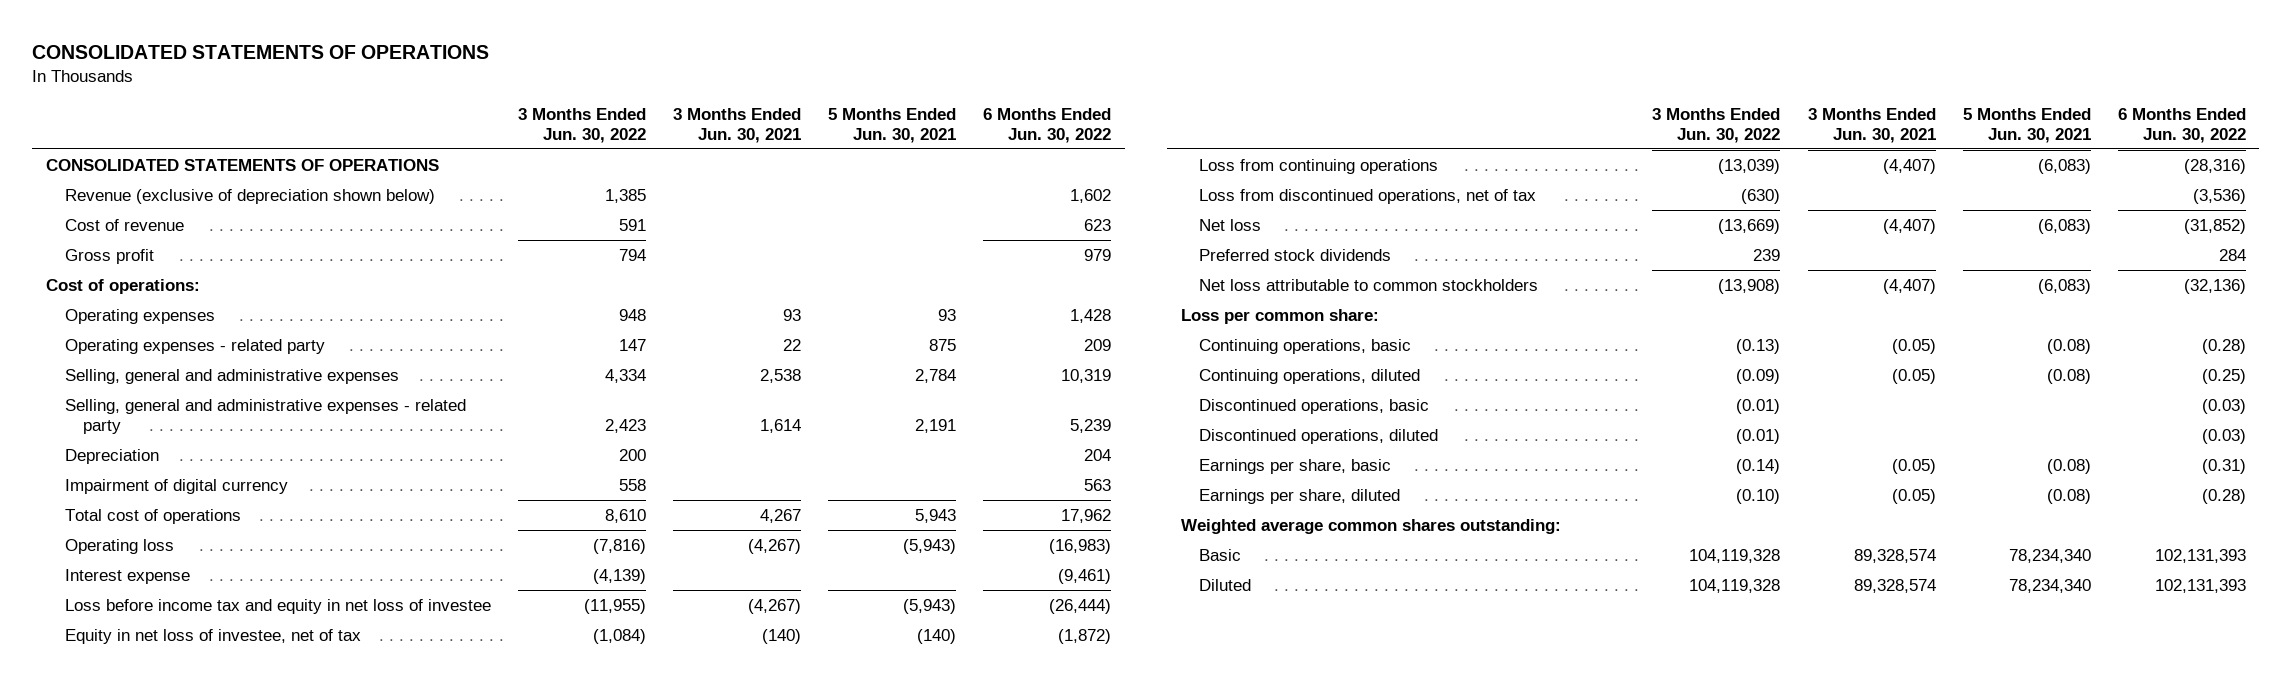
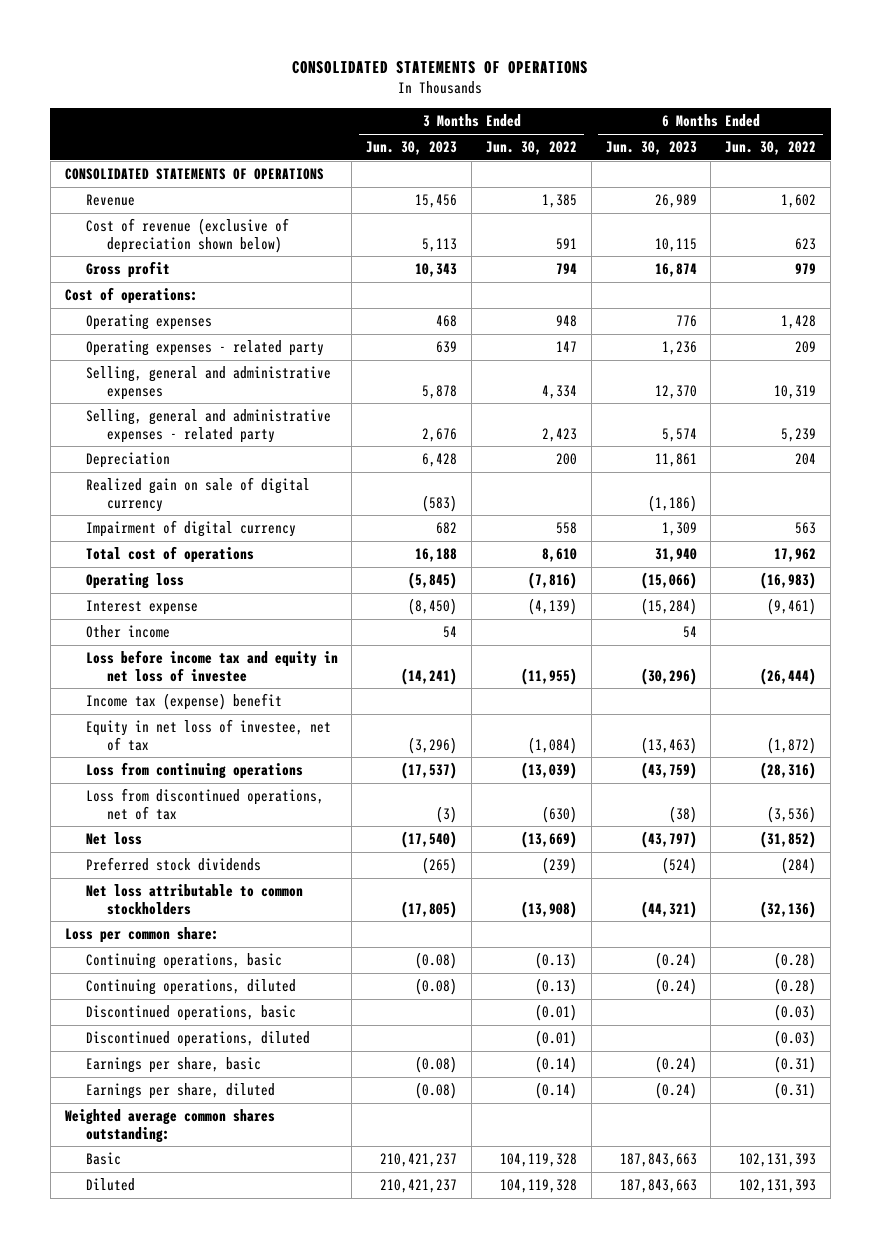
[672,107,801,143] 3 Months Ended Jun. 30, 2021 -> none
[827,107,956,143] 5 Months Ended Jun. 30, 2021 -> none
none -> [366,141,458,156] Jun. 30, 2023
none -> [605,141,697,156] Jun. 30, 2023
[64,188,435,204] Revenue (exclusive of depreciation shown below) -> [85,194,135,207] Revenue
[64,218,184,231] Cost of revenue -> [85,218,289,253] Cost of revenue (exclusive of depreciation shown below)
none -> [85,477,310,512] Realized gain on sale of digital currency
none -> [85,625,170,639] Other income
none -> [85,693,282,711] Income tax (expense) benefit
[1753,248,1781,261] 239 -> [541,857,577,875] (239)
[2218,248,2246,261] 284 -> [781,857,817,875] (284)
[1736,368,1781,384] (0.09) -> [534,978,577,996] (0.13)
[2201,368,2246,384] (0.25) -> [774,978,817,996] (0.28)
[1736,488,1781,504] (0.10) -> [534,1082,577,1100] (0.14)
[2201,488,2246,504] (0.28) -> [774,1082,817,1100] (0.31)

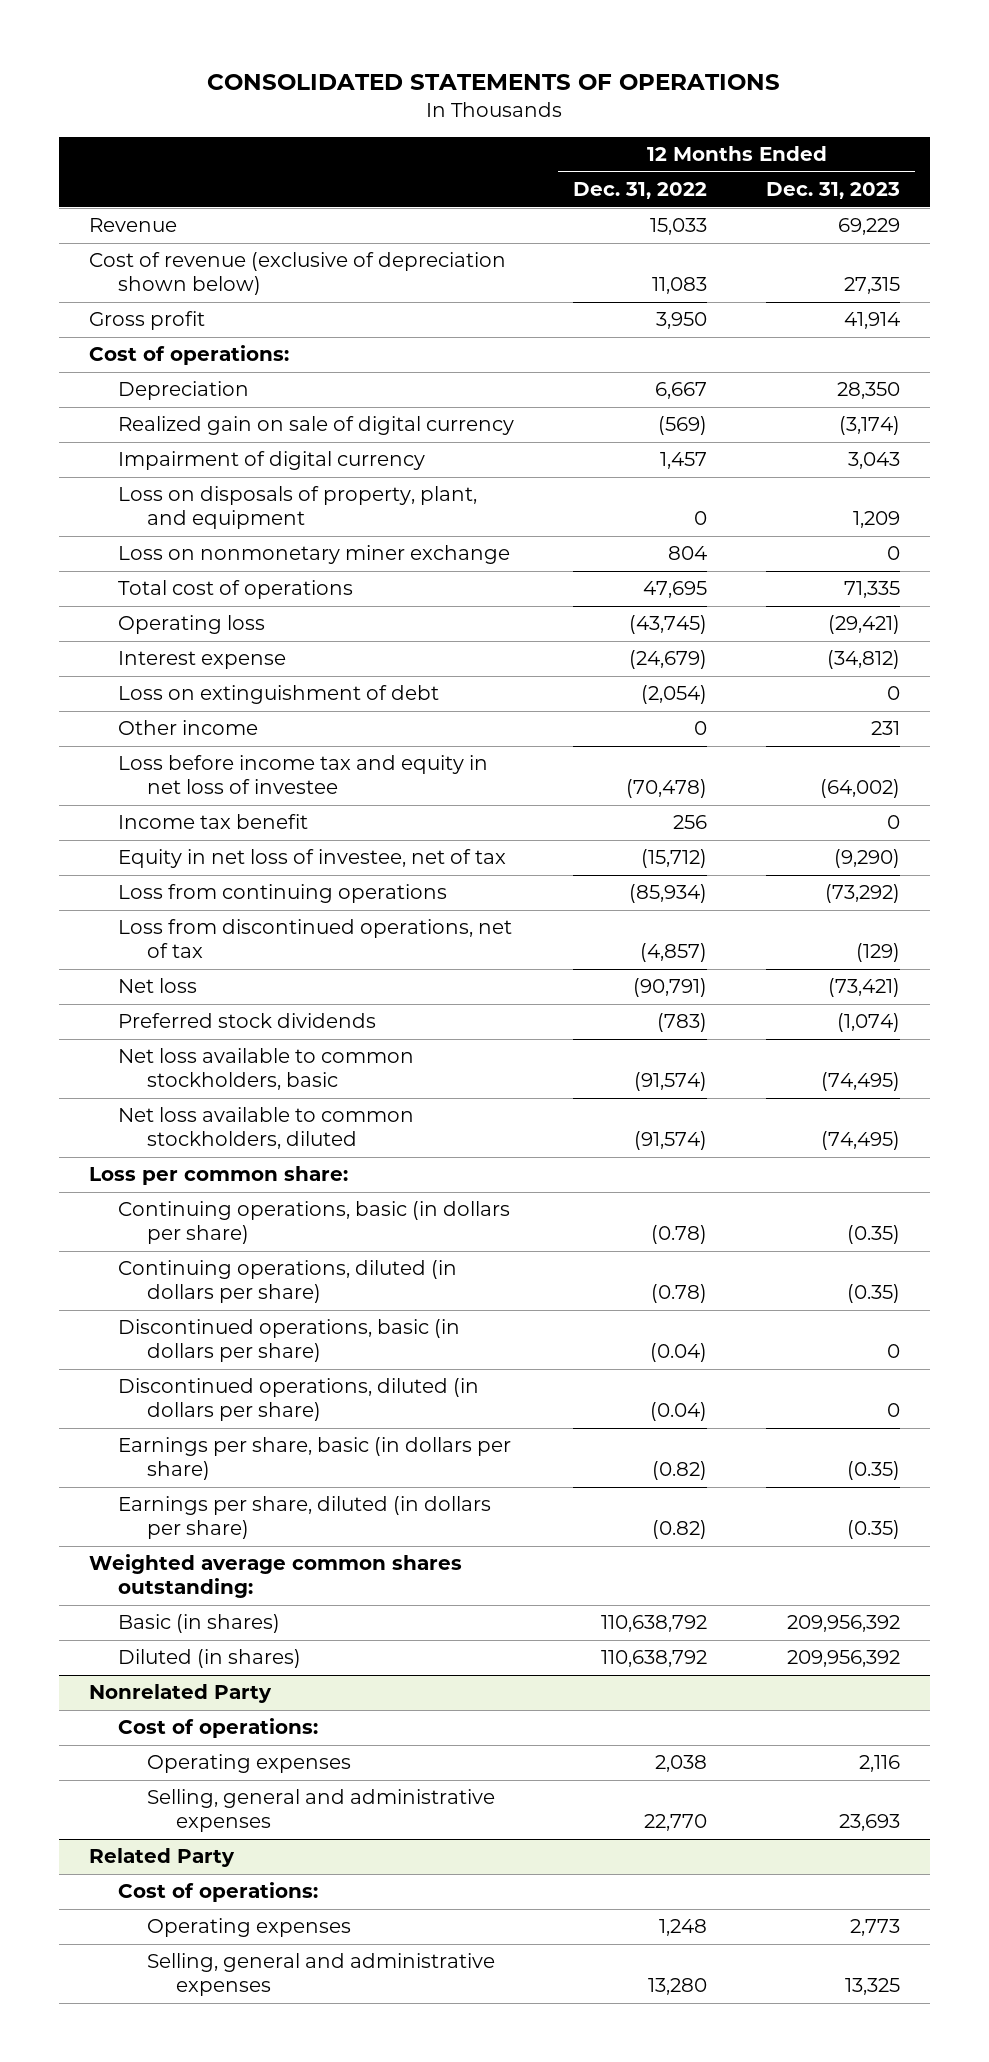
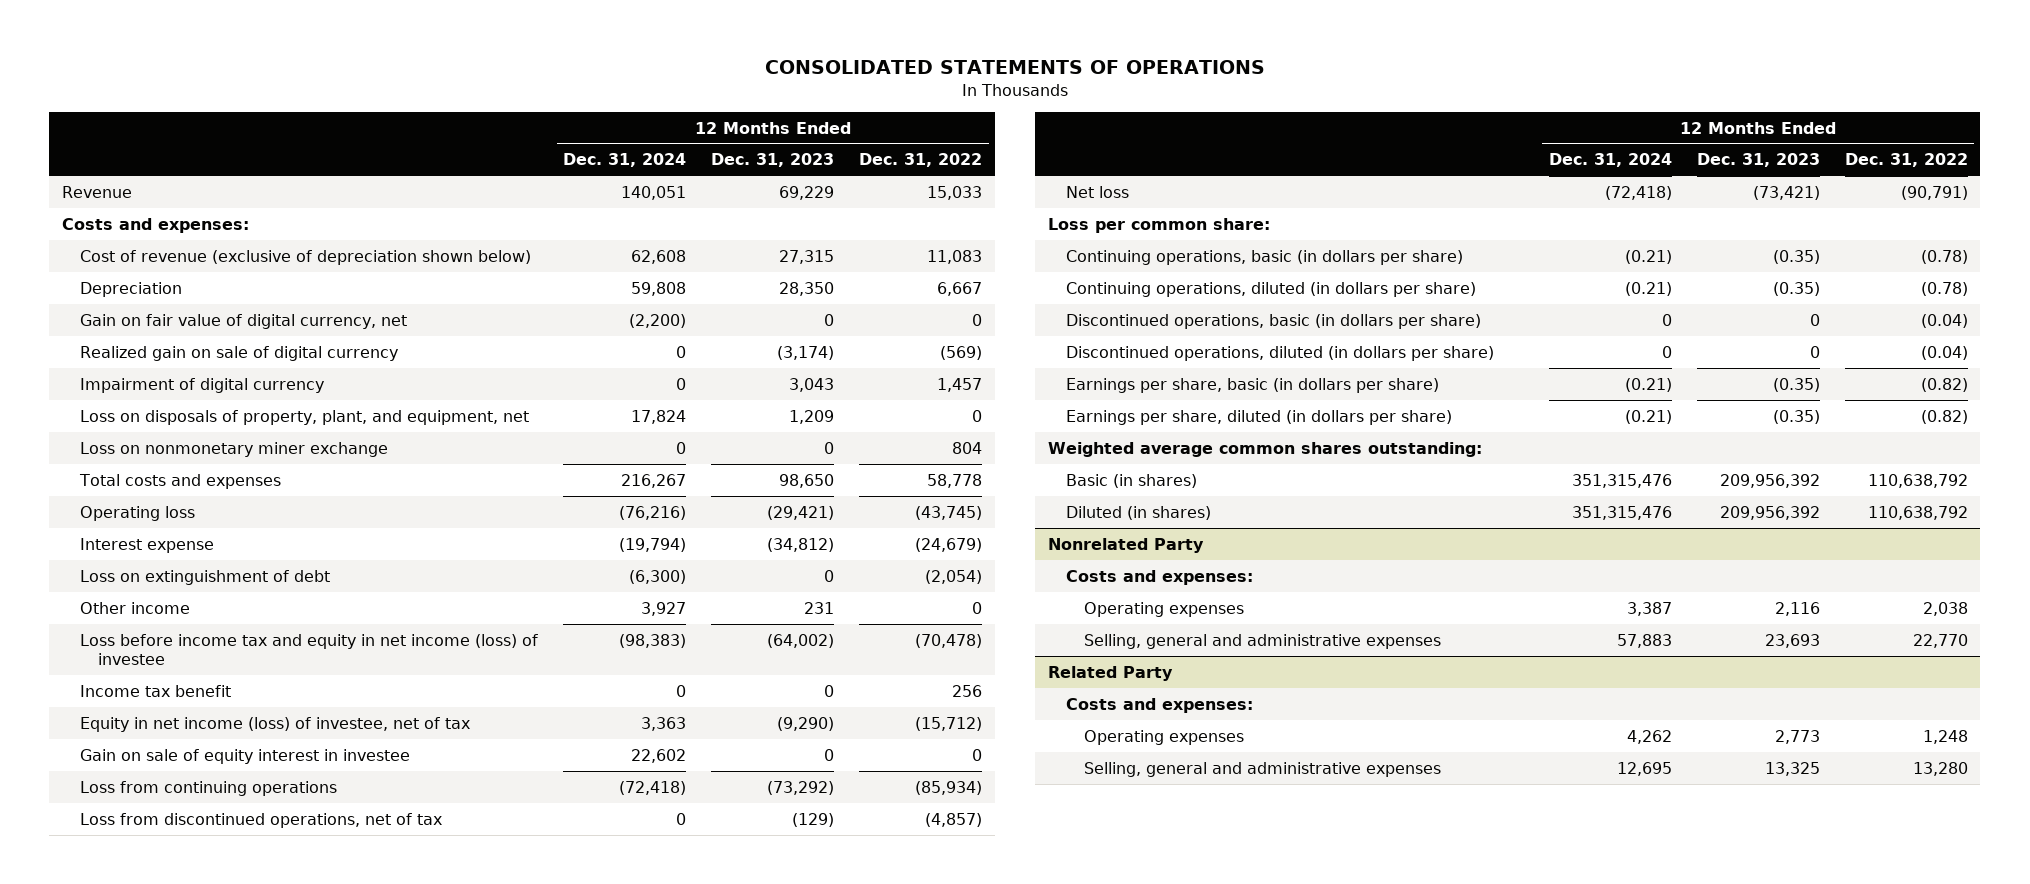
none -> [563,153,687,168] Dec. 31, 2024
none -> [61,217,249,233] Costs and expenses:
[88,311,205,331] Gross profit -> none
[88,345,289,366] Cost of operations: -> none
none -> [79,313,407,329] Gain on fair value of digital currency, net
[117,486,477,530] Loss on disposals of property, plant, and equipment -> [79,409,529,425] Loss on disposals of property, plant, and equipment, net
[117,580,353,600] Total cost of operations -> none
none -> [78,473,281,489] Total costs and expenses
[117,755,488,795] Loss before income tax and equity in net loss of investee -> [79,633,538,666] Loss before income tax and equity in net income (loss) of investee
[117,849,506,869] Equity in net loss of investee, net of tax -> [79,716,470,732] Equity in net income (loss) of investee, net of tax
none -> [79,748,410,764] Gain on sale of equity interest in investee
[117,1013,376,1029] Preferred stock dividends -> none
[117,1048,414,1091] Net loss available to common stockholders, basic -> none
[117,1107,414,1150] Net loss available to common stockholders, diluted -> none
[117,1718,318,1739] Cost of operations: -> [1065,569,1253,585] Costs and expenses:
[117,1882,318,1903] Cost of operations: -> [1065,697,1253,713] Costs and expenses:

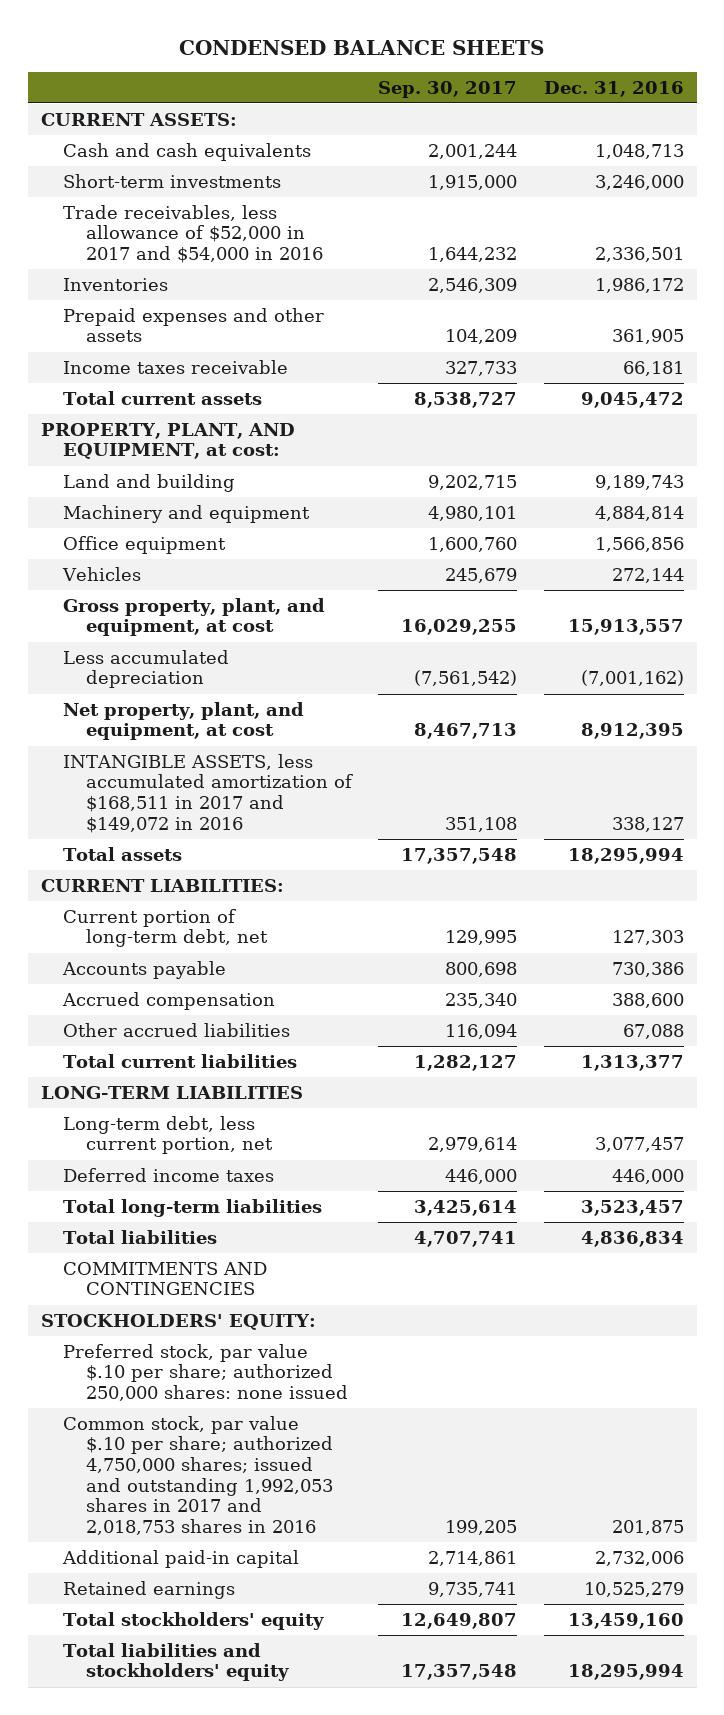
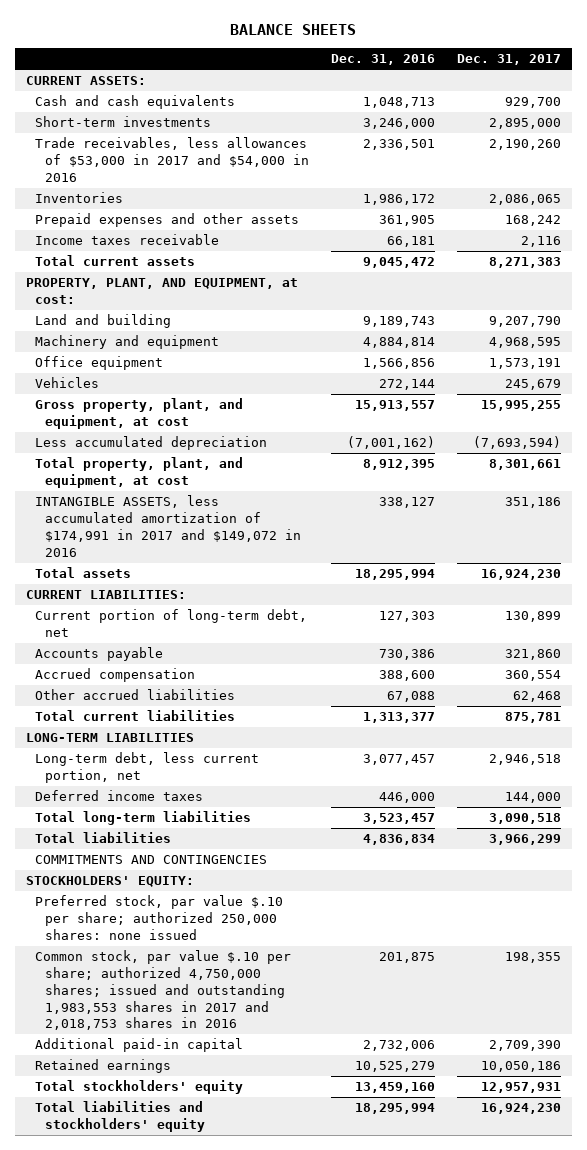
[179,39,545,55] CONDENSED BALANCE SHEETS -> [230,24,357,36] BALANCE SHEETS
[378,80,518,98] Sep. 30, 2017 -> none
none -> [456,54,561,66] Dec. 31, 2017
[63,204,324,264] Trade receivables, less allowance of $52,000 in 2017 and $54,000 in 2016 -> [35,137,310,182] Trade receivables, less allowances of $53,000 in 2017 and $54,000 in 2016
[63,701,305,741] Net property, plant, and equipment, at cost -> [35,457,244,489] Total property, plant, and equipment, at cost
[63,753,354,833] INTANGIBLE ASSETS, less accumulated amortization of $168,511 in 2017 and $149,072 in 2016 -> [35,495,302,557] INTANGIBLE ASSETS, less accumulated amortization of $174,991 in 2017 and $149,072 in 2016
[63,1415,334,1535] Common stock, par value $.10 per share; authorized 4,750,000 shares; issued and outstanding 1,992,053 shares in 2017 and 2,018,753 shares in 2016 -> [35,950,292,1031] Common stock, par value $.10 per share; authorized 4,750,000 shares; issued and outstanding 1,983,553 shares in 2017 and 2,018,753 shares in 2016

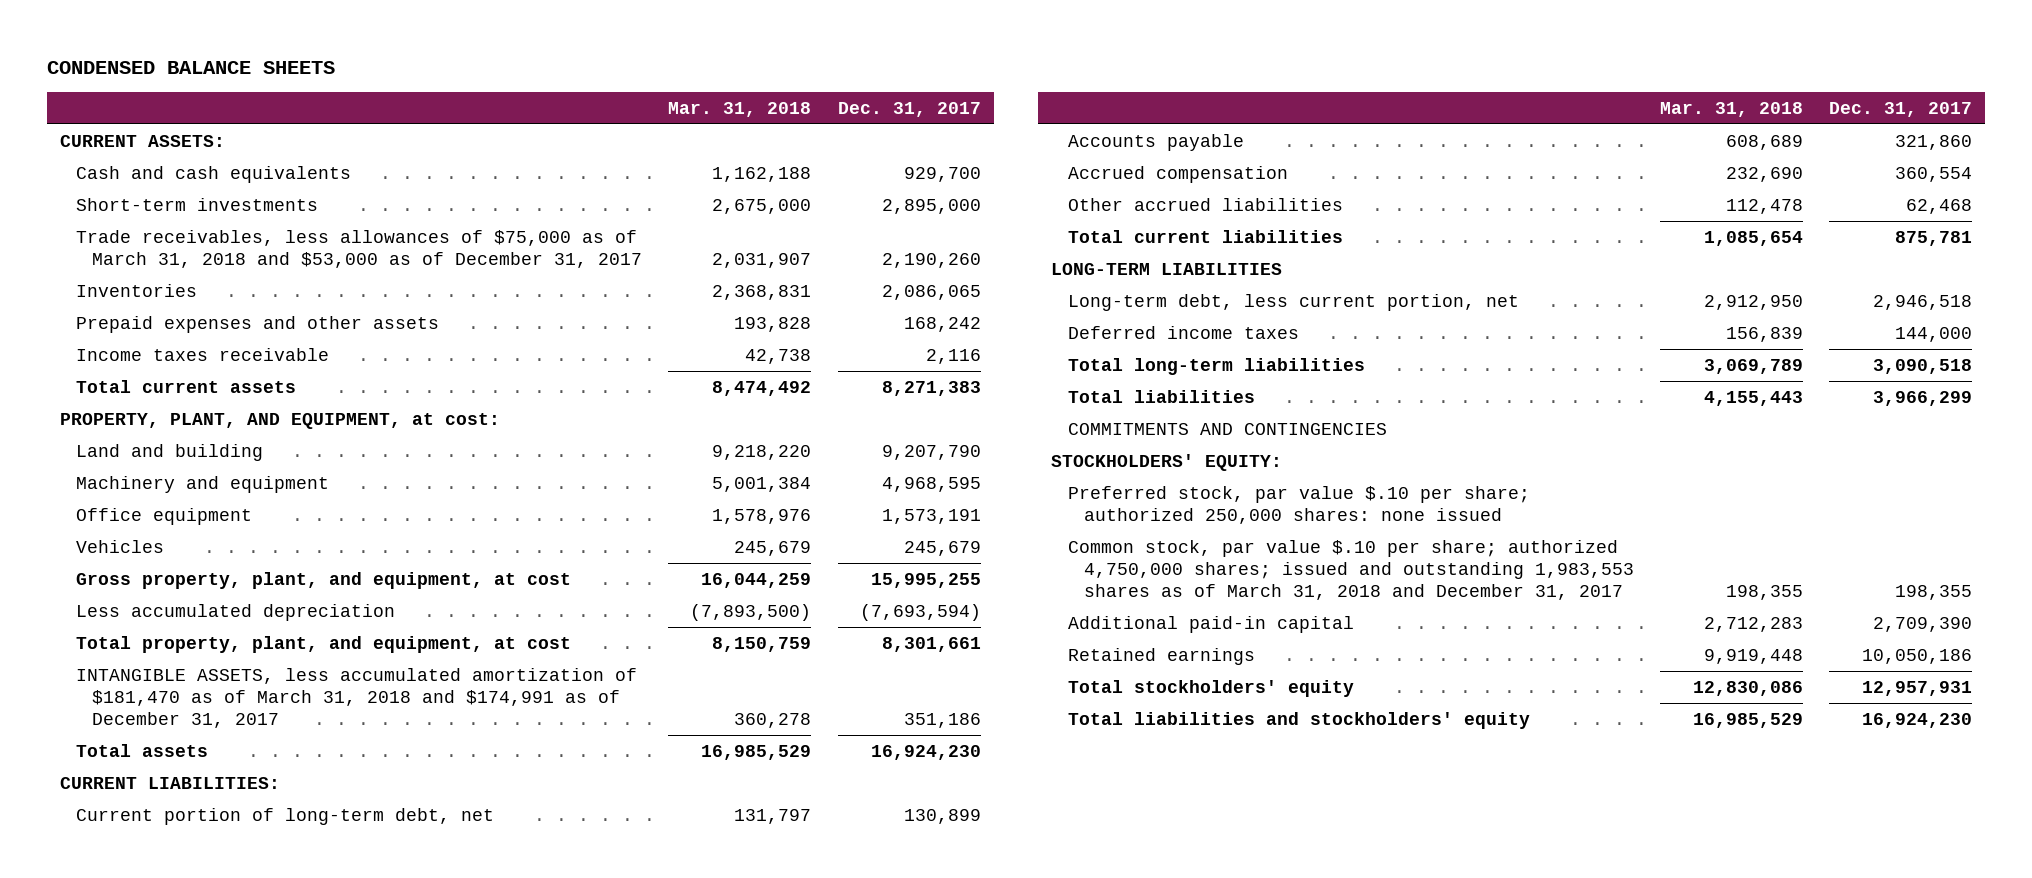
[230,24,357,36] BALANCE SHEETS -> [46,61,335,75] CONDENSED BALANCE SHEETS
[330,54,435,66] Dec. 31, 2016 -> none
none -> [668,102,812,118] Mar. 31, 2018
[35,137,310,182] Trade receivables, less allowances of $53,000 in 2017 and $54,000 in 2016 -> [76,229,643,268] Trade receivables, less allowances of $75,000 as of March 31, 2018 and $53,000 as of December 31, 2017
[35,495,302,557] INTANGIBLE ASSETS, less accumulated amortization of $174,991 in 2017 and $149,072 in 2016 -> [76,667,638,728] INTANGIBLE ASSETS, less accumulated amortization of $181,470 as of March 31, 2018 and $174,991 as of December 31, 2017
[35,950,292,1031] Common stock, par value $.10 per share; authorized 4,750,000 shares; issued and outstanding 1,983,553 shares in 2017 and 2,018,753 shares in 2016 -> [1067,539,1635,600] Common stock, par value $.10 per share; authorized 4,750,000 shares; issued and outstanding 1,983,553 shares as of March 31, 2018 and December 31, 2017

